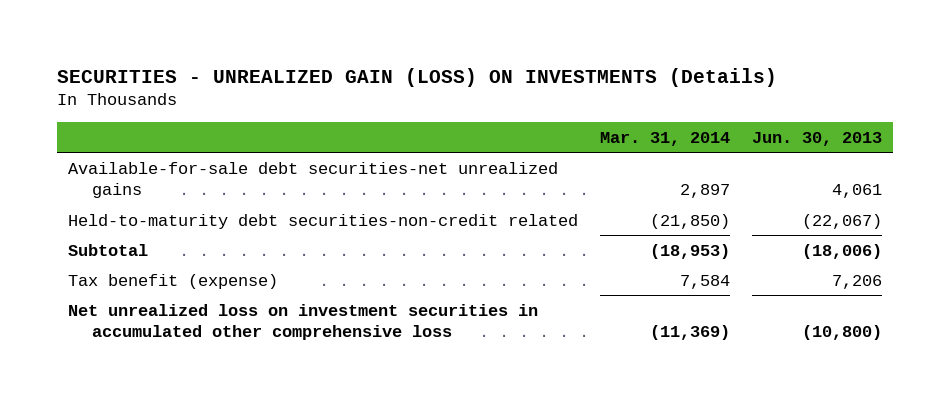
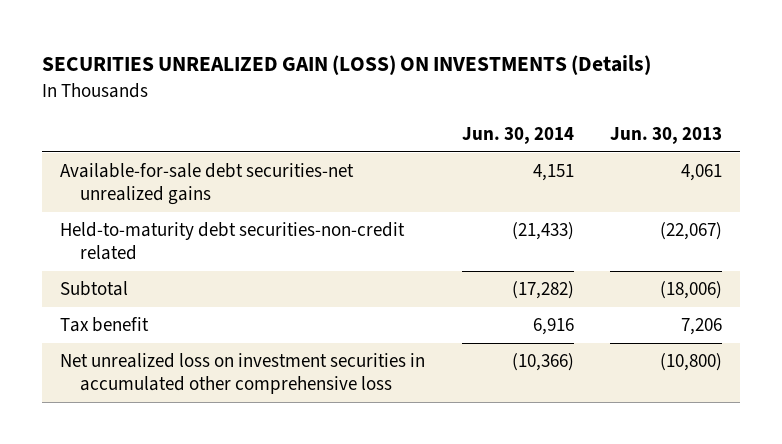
[56,67,777,87] SECURITIES - UNREALIZED GAIN (LOSS) ON INVESTMENTS (Details) -> [42,55,652,76] SECURITIES UNREALIZED GAIN (LOSS) ON INVESTMENTS (Details)
[599,131,730,146] Mar. 31, 2014 -> none
none -> [461,127,574,145] Jun. 30, 2014
[67,273,278,289] Tax benefit (expense) -> [60,317,150,333] Tax benefit

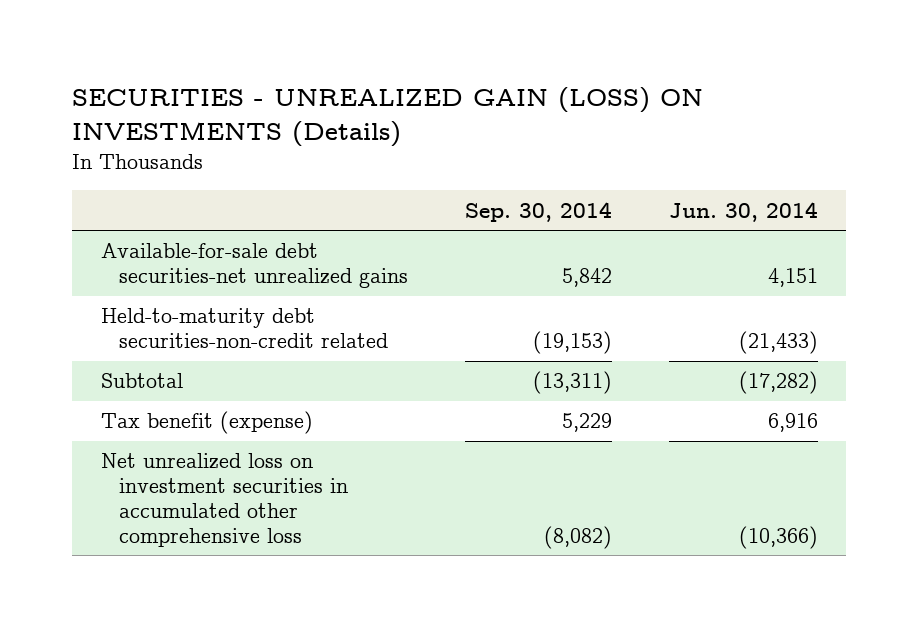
[42,55,652,76] SECURITIES UNREALIZED GAIN (LOSS) ON INVESTMENTS (Details) -> [72,87,704,147] SECURITIES - UNREALIZED GAIN (LOSS) ON INVESTMENTS (Details)
[610,127,723,145] Jun. 30, 2013 -> none
none -> [464,201,612,222] Sep. 30, 2014
[60,317,150,333] Tax benefit -> [100,411,313,435] Tax benefit (expense)

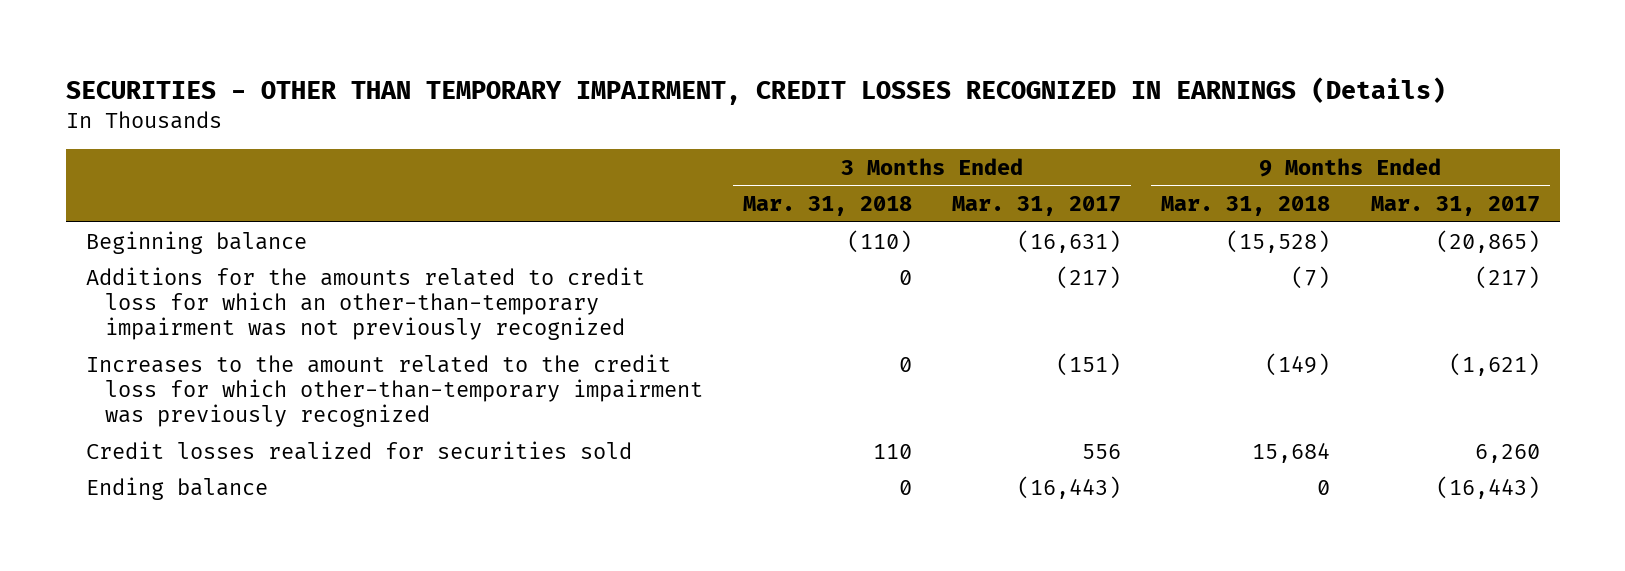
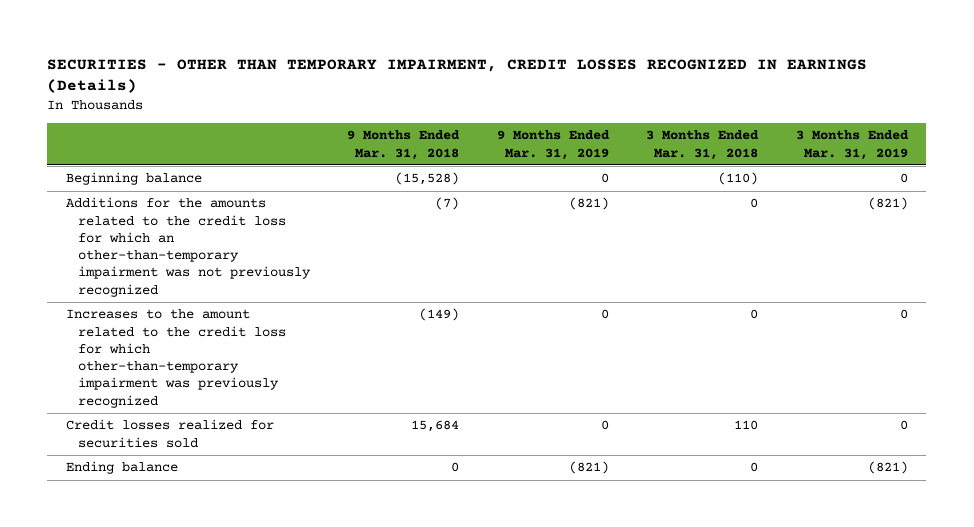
[952,195,1122,216] Mar. 31, 2017 -> none
[1370,195,1540,216] Mar. 31, 2017 -> none
none -> [496,130,610,160] 9 Months Ended Mar. 31, 2019
none -> [795,130,909,160] 3 Months Ended Mar. 31, 2019
[85,266,645,341] Additions for the amounts related to credit loss for which an other-than-temporary impairment was not previously recognized -> [65,197,311,297] Additions for the amounts related to the credit loss for which an other-than-temporary impairment was not previously recognized

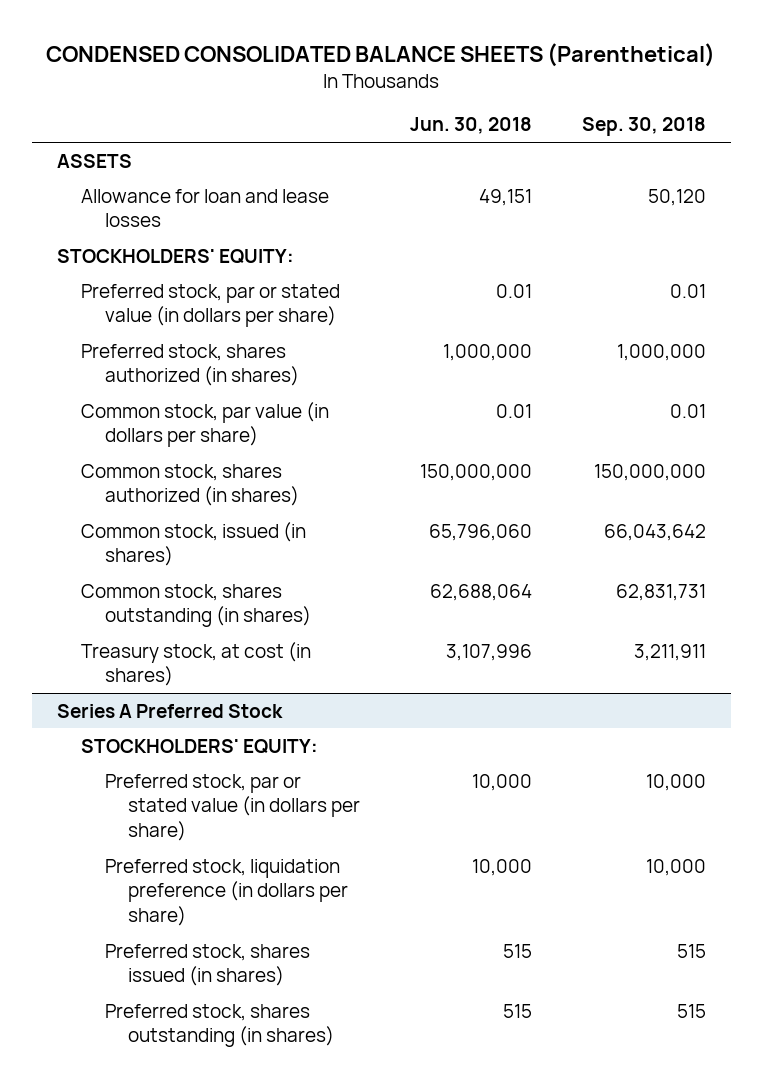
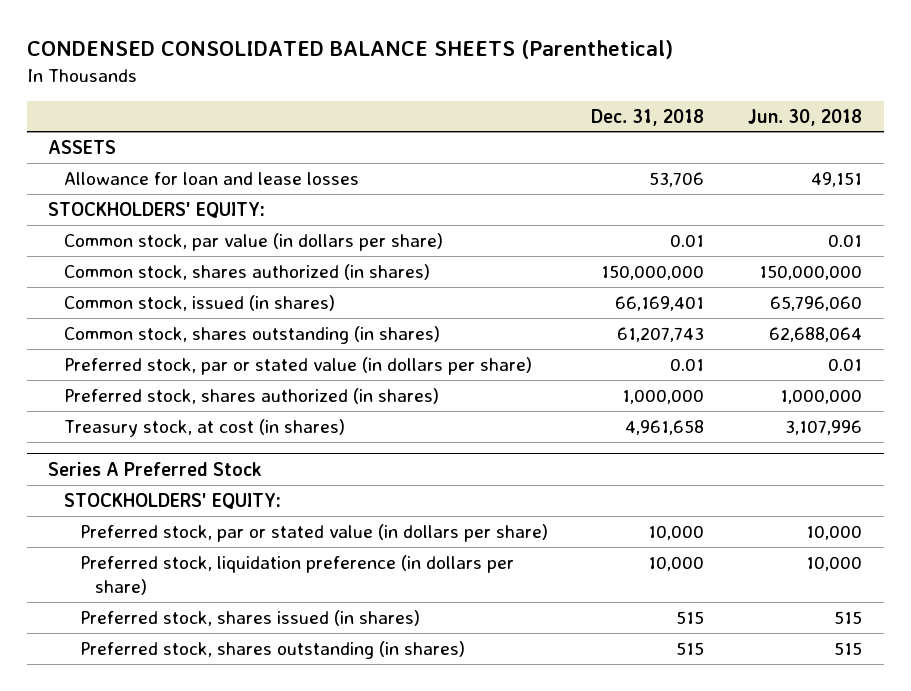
[581,117,706,137] Sep. 30, 2018 -> none
none -> [591,108,705,126] Dec. 31, 2018
[80,283,340,328] Preferred stock, par or stated value (in dollars per share) -> [64,356,533,375] Preferred stock, par or stated value (in dollars per share)
[80,343,299,387] Preferred stock, shares authorized (in shares) -> [64,387,440,404] Preferred stock, shares authorized (in shares)

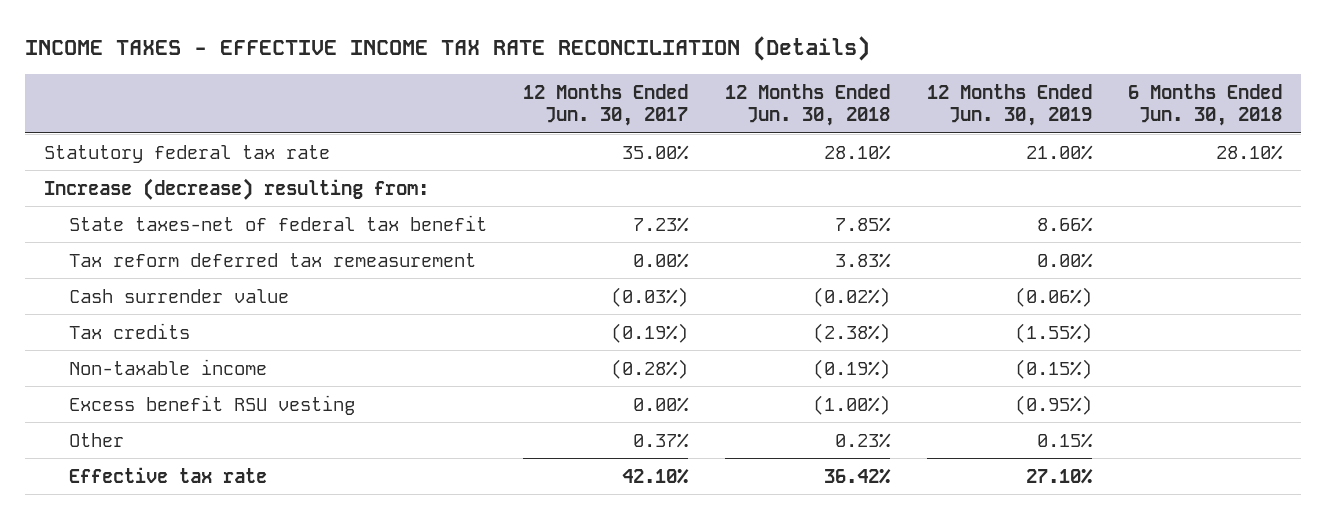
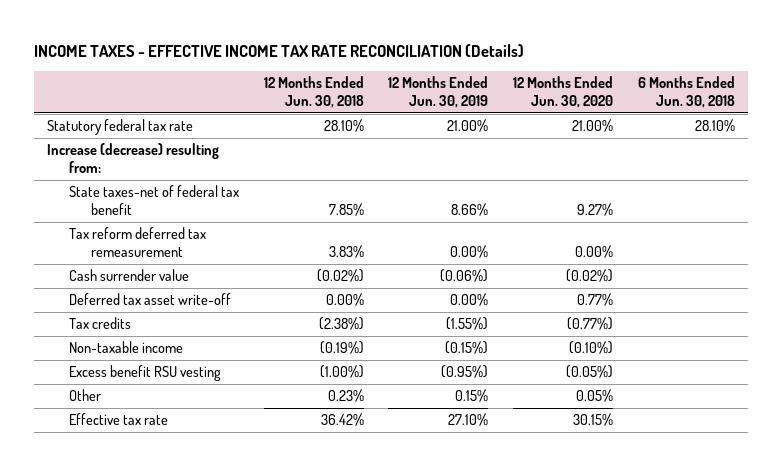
[523,83,689,127] 12 Months Ended Jun. 30, 2017 -> none
none -> [513,76,614,109] 12 Months Ended Jun. 30, 2020
none -> [68,293,231,306] Deferred tax asset write-off

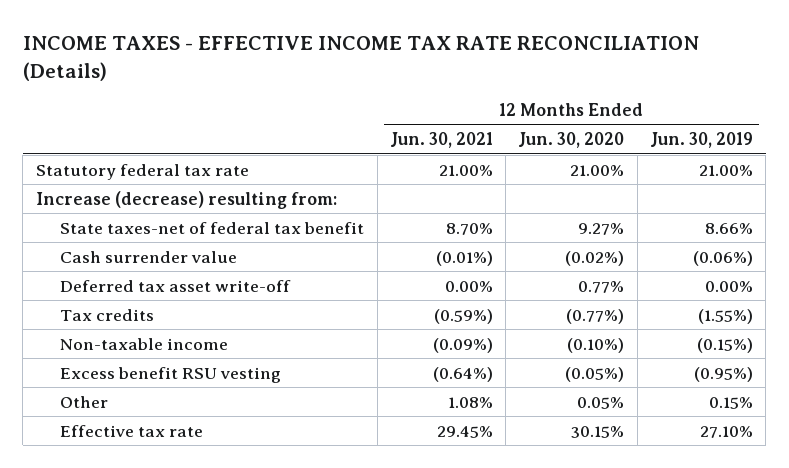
[263,76,364,109] 12 Months Ended Jun. 30, 2018 -> none
[638,76,736,109] 6 Months Ended Jun. 30, 2018 -> none
none -> [389,132,493,149] Jun. 30, 2021
[68,227,206,258] Tax reform deferred tax remeasurement -> none

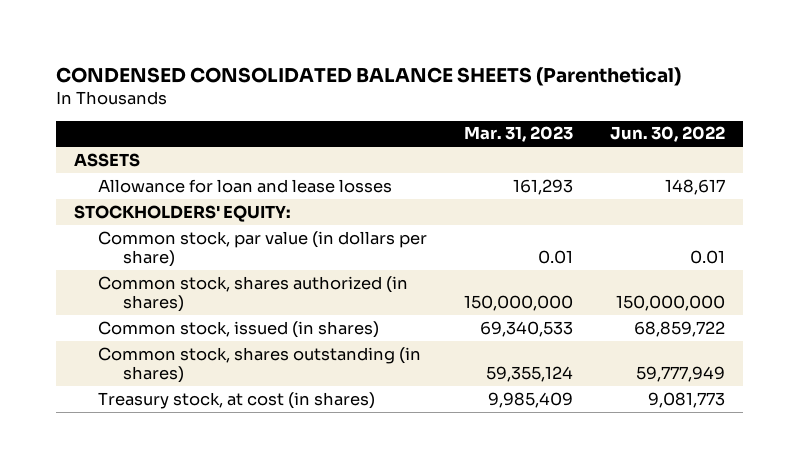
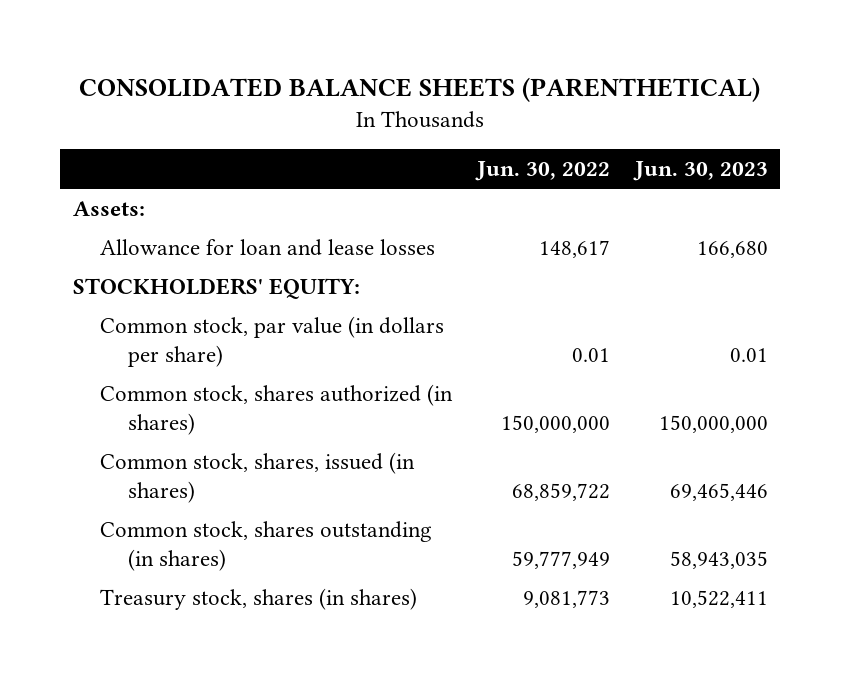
[56,66,682,86] CONDENSED CONSOLIDATED BALANCE SHEETS (Parenthetical) -> [79,76,761,102] CONSOLIDATED BALANCE SHEETS (PARENTHETICAL)
[464,126,574,143] Mar. 31, 2023 -> none
none -> [633,161,769,182] Jun. 30, 2023
[74,152,141,167] ASSETS -> [72,200,145,216] Assets:
[98,320,380,338] Common stock, issued (in shares) -> [100,451,416,503] Common stock, shares, issued (in shares)
[98,391,376,409] Treasury stock, at cost (in shares) -> [100,587,418,610] Treasury stock, shares (in shares)

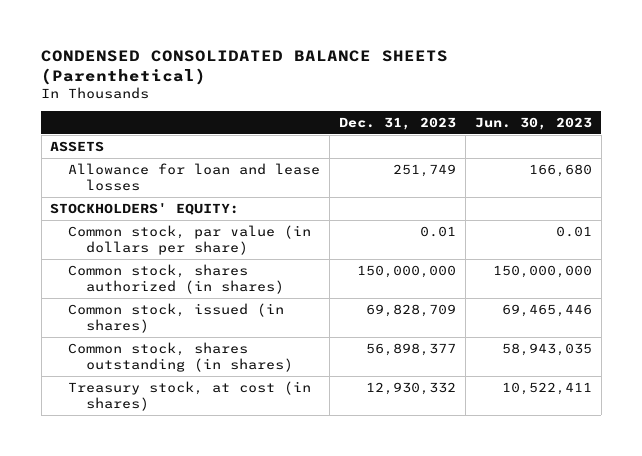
[79,76,761,102] CONSOLIDATED BALANCE SHEETS (PARENTHETICAL) -> [41,49,449,85] CONDENSED CONSOLIDATED BALANCE SHEETS (Parenthetical)
[475,161,611,182] Jun. 30, 2022 -> none
none -> [338,116,456,130] Dec. 31, 2023
[72,200,145,216] Assets: -> [50,140,105,152] ASSETS
[100,451,416,503] Common stock, shares, issued (in shares) -> [68,302,285,334] Common stock, issued (in shares)
[100,587,418,610] Treasury stock, shares (in shares) -> [68,380,312,412] Treasury stock, at cost (in shares)

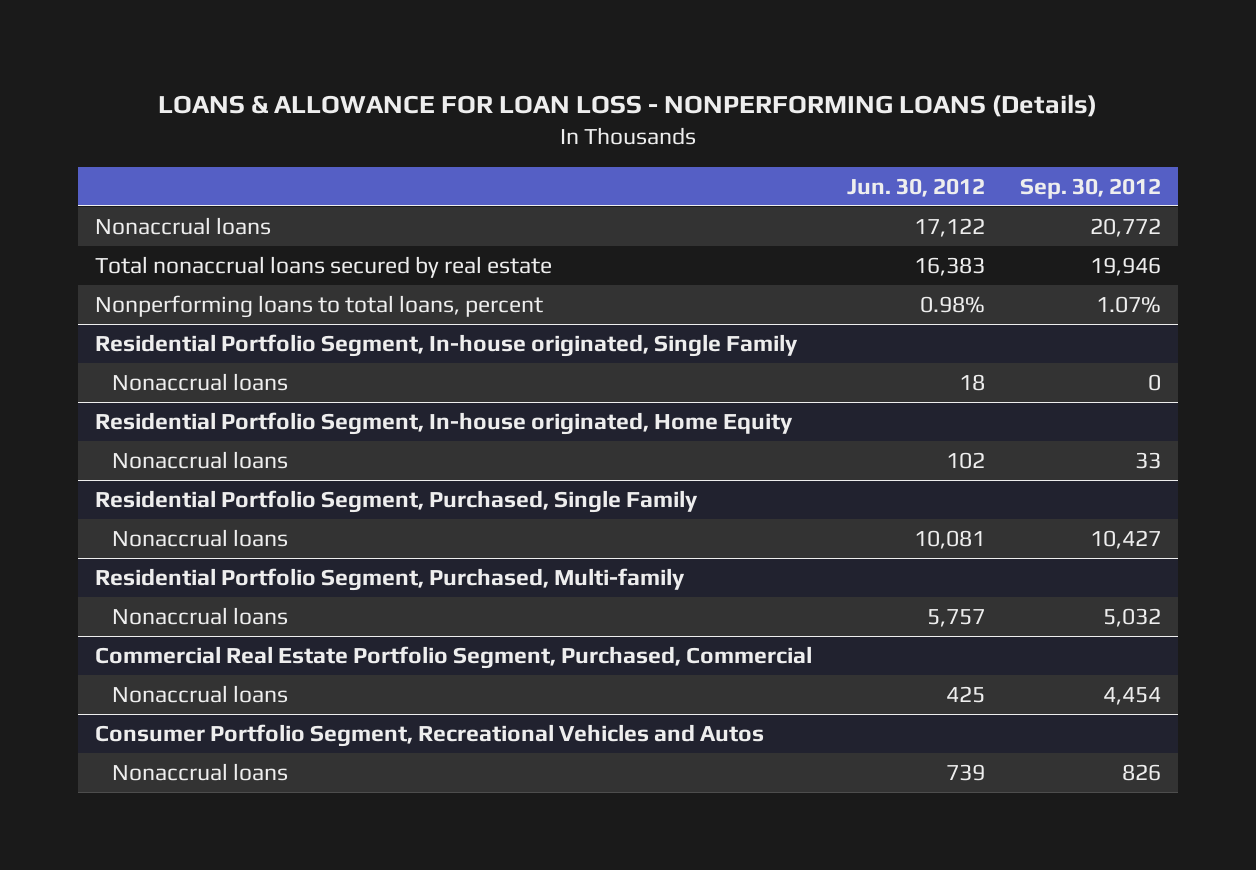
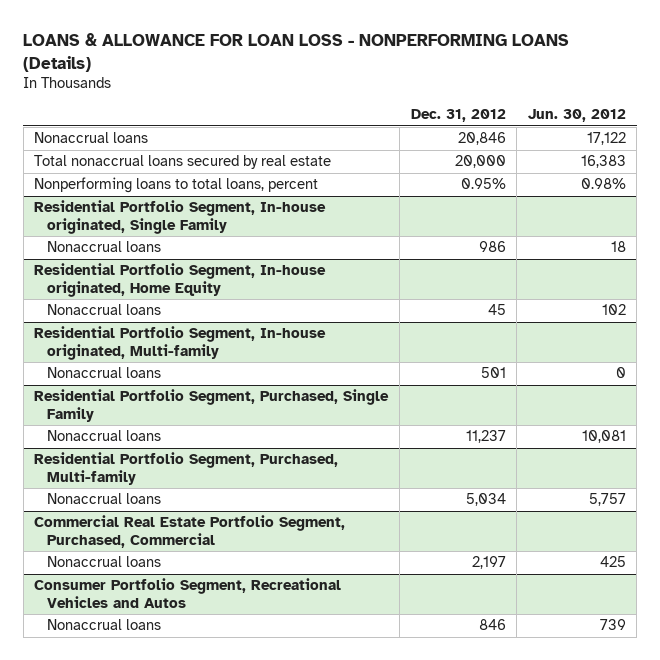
[1019,177,1161,199] Sep. 30, 2012 -> none
none -> [410,109,506,123] Dec. 31, 2012
none -> [34,326,327,360] Residential Portfolio Segment, In-house originated, Multi-family
none -> [46,367,161,379] Nonaccrual loans

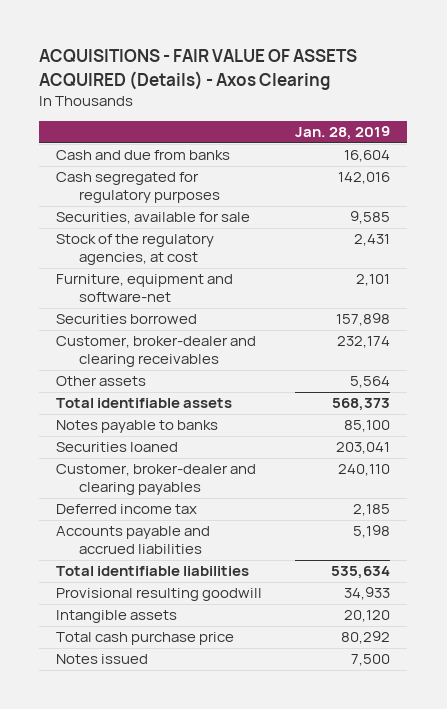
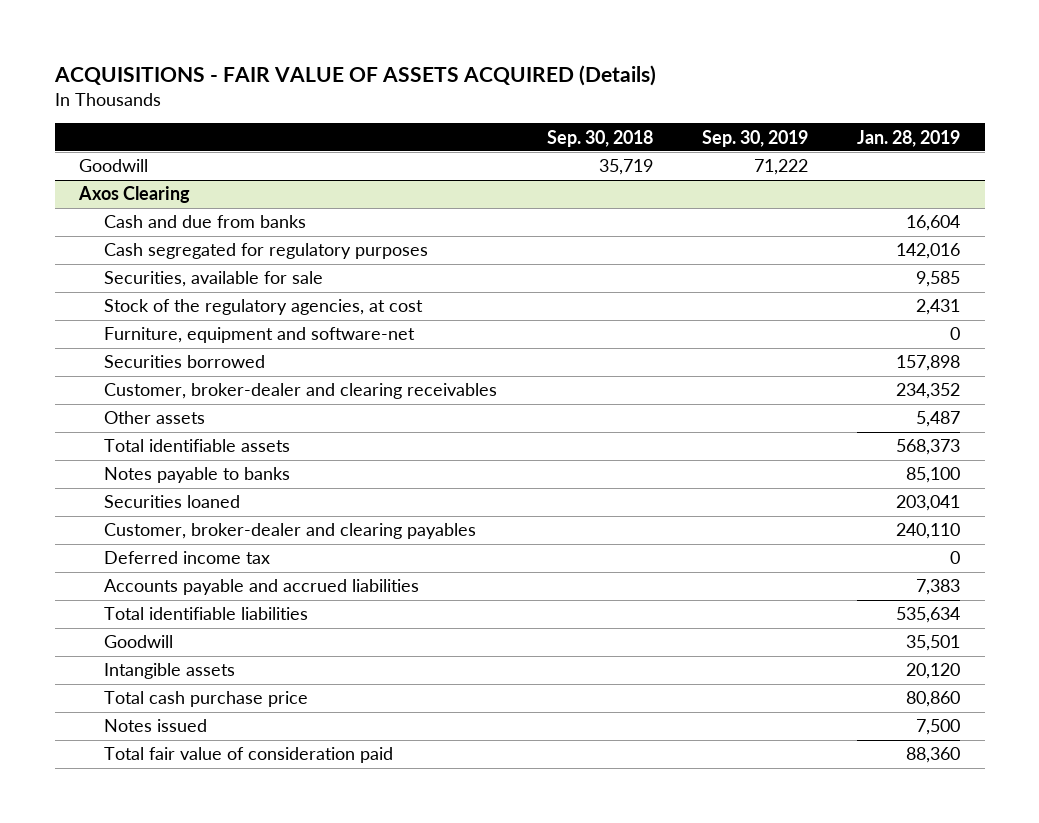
[39,49,358,90] ACQUISITIONS - FAIR VALUE OF ASSETS ACQUIRED (Details) - Axos Clearing -> [53,64,656,86] ACQUISITIONS - FAIR VALUE OF ASSETS ACQUIRED (Details)
none -> [546,129,653,147] Sep. 30, 2018
none -> [701,129,808,147] Sep. 30, 2019
none -> [79,159,149,173] Goodwill
none -> [78,186,191,204] Axos Clearing
[356,274,391,287] 2,101 -> [950,327,961,341] 0
[337,336,391,349] 232,174 -> [896,383,961,400] 234,352
[350,376,391,389] 5,564 -> [916,411,961,428] 5,487
[353,504,391,517] 2,185 -> [950,551,961,565] 0
[353,525,391,539] 5,198 -> [916,579,961,596] 7,383
[56,588,263,602] Provisional resulting goodwill -> [104,635,174,649] Goodwill
[344,587,391,601] 34,933 -> [906,635,961,652] 35,501
[341,631,391,645] 80,292 -> [906,691,961,708] 80,860
none -> [104,747,394,764] Total fair value of consideration paid

